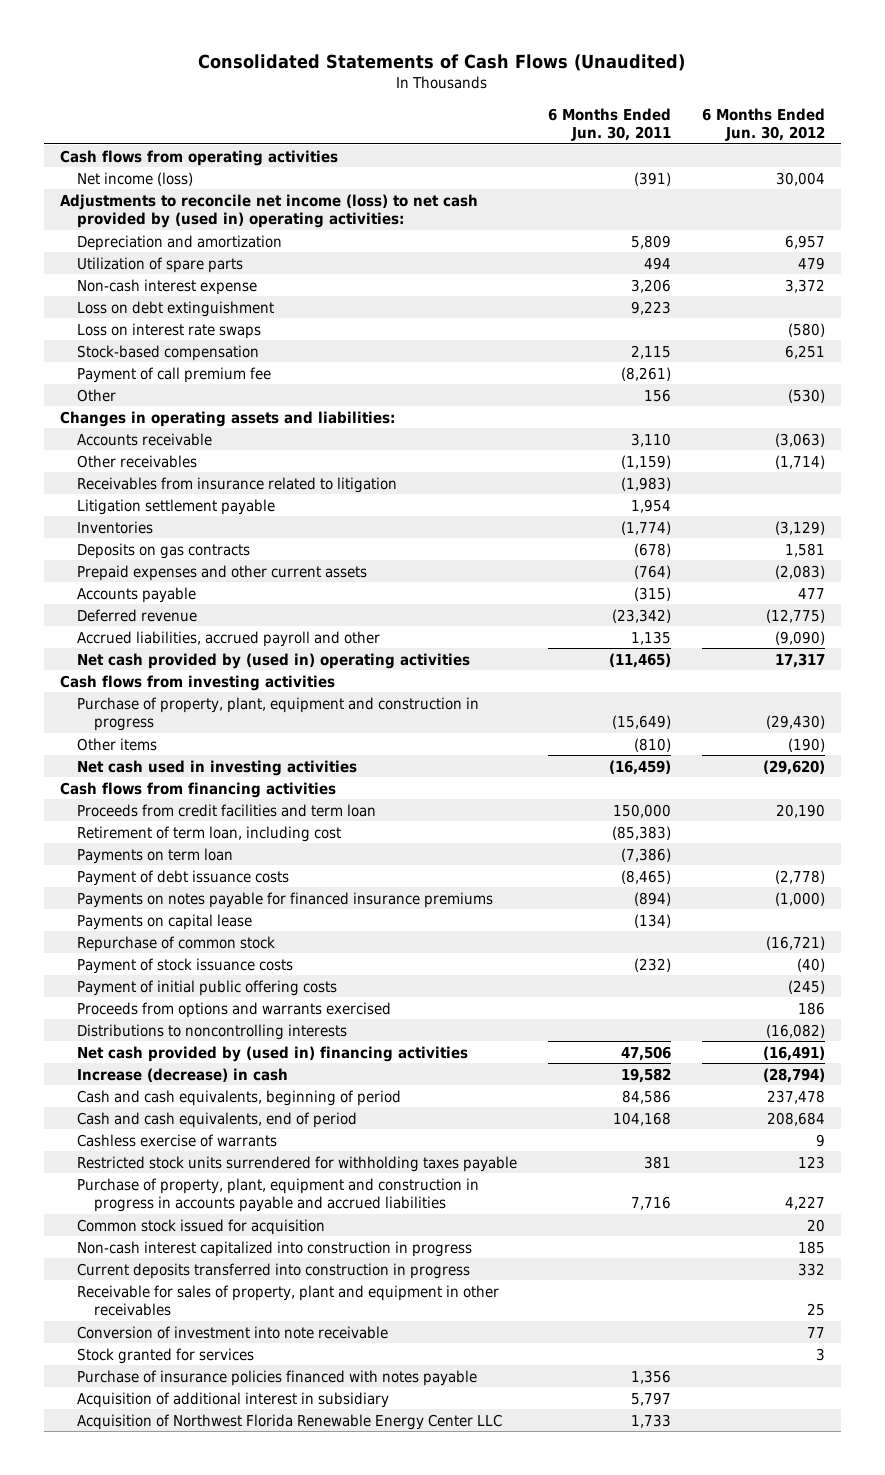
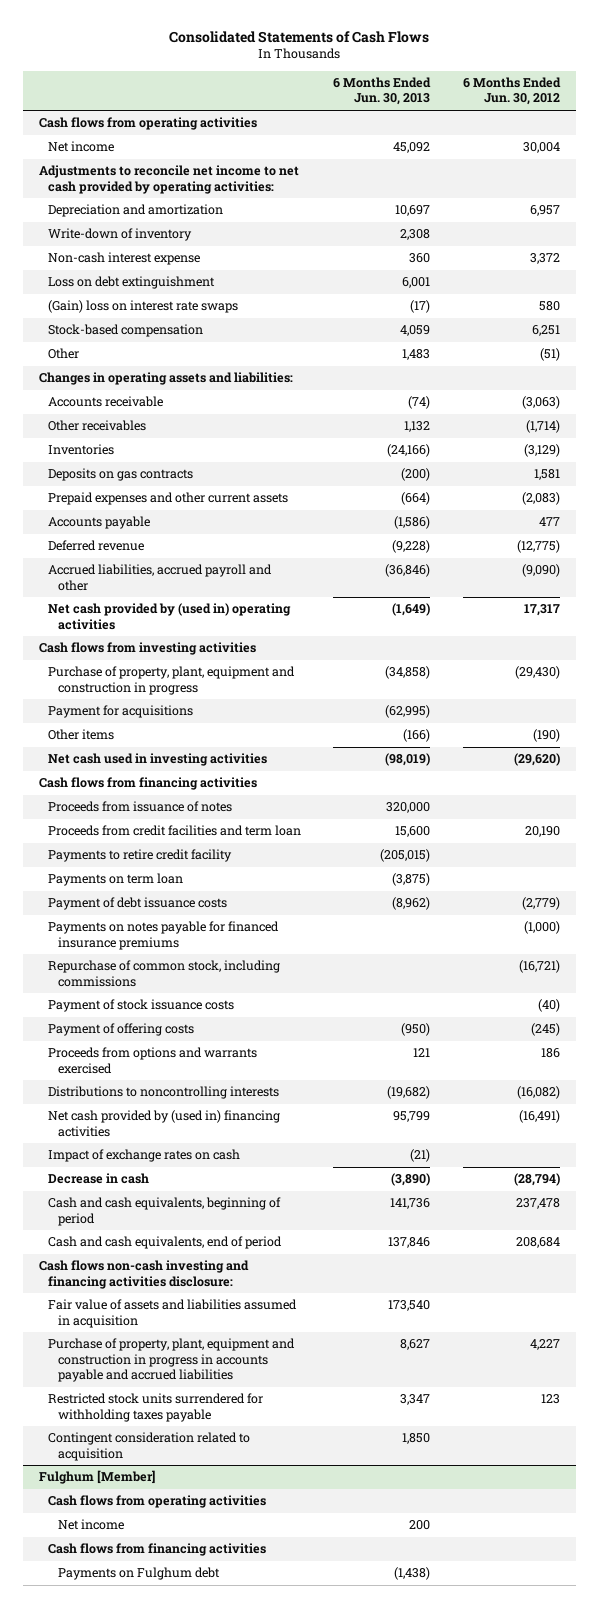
[198,53,686,71] Consolidated Statements of Cash Flows (Unaudited) -> [169,30,430,43] Consolidated Statements of Cash Flows
[547,108,671,142] 6 Months Ended Jun. 30, 2011 -> none
none -> [333,77,432,106] 6 Months Ended Jun. 30, 2013
[76,171,193,186] Net income (loss) -> [48,141,115,153] Net income
[59,193,478,228] Adjustments to reconcile net income (loss) to net cash provided by (used in) operating activities: -> [38,165,299,194] Adjustments to reconcile net income to net cash provided by operating activities:
[76,256,243,273] Utilization of spare parts -> none
none -> [48,228,193,242] Write-down of inventory
[76,322,261,339] Loss on interest rate swaps -> [48,300,239,314] (Gain) loss on interest rate swaps
[788,322,826,337] (580) -> [538,301,560,312] 580
[76,366,271,383] Payment of call premium fee -> none
[788,388,826,403] (530) -> [539,348,560,362] (51)
[76,476,397,493] Receivables from insurance related to litigation -> none
[76,498,275,515] Litigation settlement payable -> none
none -> [48,705,194,719] Payment for acquisitions
none -> [48,801,233,813] Proceeds from issuance of notes
[76,825,341,842] Retirement of term loan, including cost -> none
none -> [48,849,233,863] Payments to retire credit facility
[775,869,826,884] (2,778) -> [521,897,560,911] (2,779)
[76,913,252,930] Payments on capital lease -> none
[76,935,275,952] Repurchase of common stock -> [48,960,281,987] Repurchase of common stock, including commissions
[76,979,337,996] Payment of initial public offering costs -> [48,1023,195,1037] Payment of offering costs
none -> [48,1149,241,1163] Impact of exchange rates on cash
[76,1067,288,1082] Increase (decrease) in cash -> [48,1173,150,1185] Decrease in cash
[76,1133,277,1147] Cashless exercise of warrants -> none
none -> [38,1260,249,1289] Cash flows non-cash investing and financing activities disclosure:
none -> [48,1299,298,1328] Fair value of assets and liabilities assumed in acquisition
[76,1218,325,1235] Common stock issued for acquisition -> none
[76,1240,472,1257] Non-cash interest capitalized into construction in progress -> none
[76,1262,470,1279] Current deposits transferred into construction in progress -> none
[76,1284,499,1316] Receivable for sales of property, plant and equipment in other receivables -> none
[76,1325,388,1339] Conversion of investment into note receivable -> none
[76,1347,254,1364] Stock granted for services -> none
[76,1369,477,1386] Purchase of insurance policies financed with notes payable -> none
[76,1391,389,1408] Acquisition of additional interest in subsidiary -> none
[76,1413,502,1430] Acquisition of Northwest Florida Renewable Energy Center LLC -> none
[76,1155,517,1172] Restricted stock units surrendered for withholding taxes payable -> [48,1393,264,1422] Restricted stock units surrendered for withholding taxes payable
none -> [48,1432,251,1461] Contingent consideration related to acquisition
none -> [38,1470,155,1485] Fulghum [Member]
none -> [48,1495,267,1509] Cash flows from operating activities
none -> [57,1519,124,1531] Net income
none -> [48,1543,267,1557] Cash flows from financing activities
none -> [57,1567,220,1581] Payments on Fulghum debt

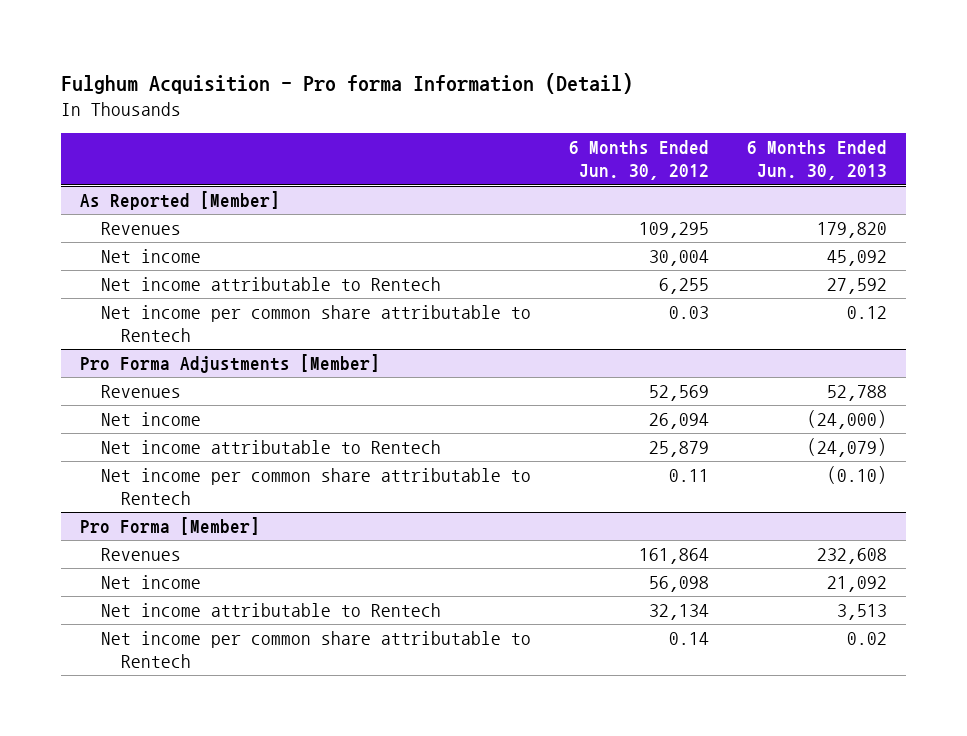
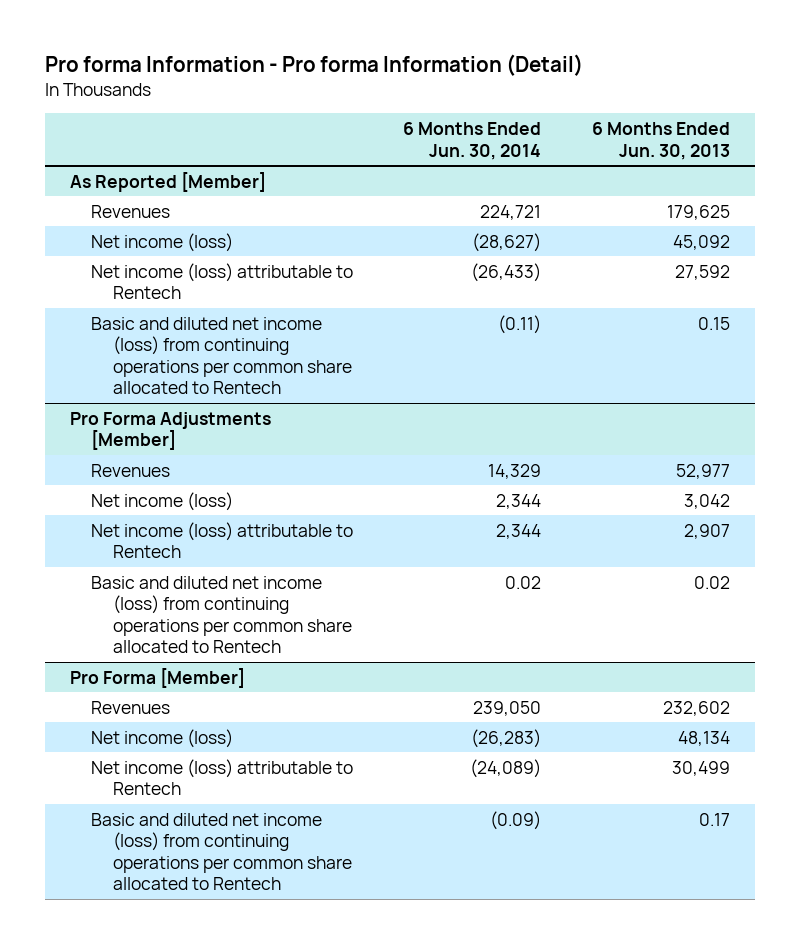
[60,72,633,94] Fulghum Acquisition - Pro forma Information (Detail) -> [44,53,583,76] Pro forma Information - Pro forma Information (Detail)
[568,140,709,181] 6 Months Ended Jun. 30, 2012 -> none
none -> [403,121,542,160] 6 Months Ended Jun. 30, 2014
[100,304,531,343] Net income per common share attributable to Rentech -> none
[817,221,888,238] 179,820 -> [666,204,730,220] 179,625
[100,248,201,263] Net income -> [91,232,234,252] Net income (loss)
[100,276,441,291] Net income attributable to Rentech -> [91,262,354,300] Net income (loss) attributable to Rentech
none -> [91,316,352,395] Basic and diluted net income (loss) from continuing operations per common share allocated to Rentech
[100,467,531,506] Net income per common share attributable to Rentech -> none
[827,384,888,401] 52,788 -> [675,463,730,479] 52,977
[100,411,201,426] Net income -> [91,491,234,511] Net income (loss)
[807,409,888,429] (24,000) -> [683,493,730,509] 3,042
[100,439,441,454] Net income attributable to Rentech -> [91,521,354,559] Net income (loss) attributable to Rentech
[807,437,888,457] (24,079) -> [683,523,730,539] 2,907
none -> [91,575,352,654] Basic and diluted net income (loss) from continuing operations per common share allocated to Rentech
[100,630,531,669] Net income per common share attributable to Rentech -> none
[817,547,888,564] 232,608 -> [662,700,730,716] 232,602
[100,574,201,589] Net income -> [91,728,234,748] Net income (loss)
[827,575,888,592] 21,092 -> [677,730,730,746] 48,134
[100,602,441,617] Net income attributable to Rentech -> [91,758,354,796] Net income (loss) attributable to Rentech
[837,603,888,620] 3,513 -> [671,760,730,776] 30,499
none -> [91,812,352,891] Basic and diluted net income (loss) from continuing operations per common share allocated to Rentech

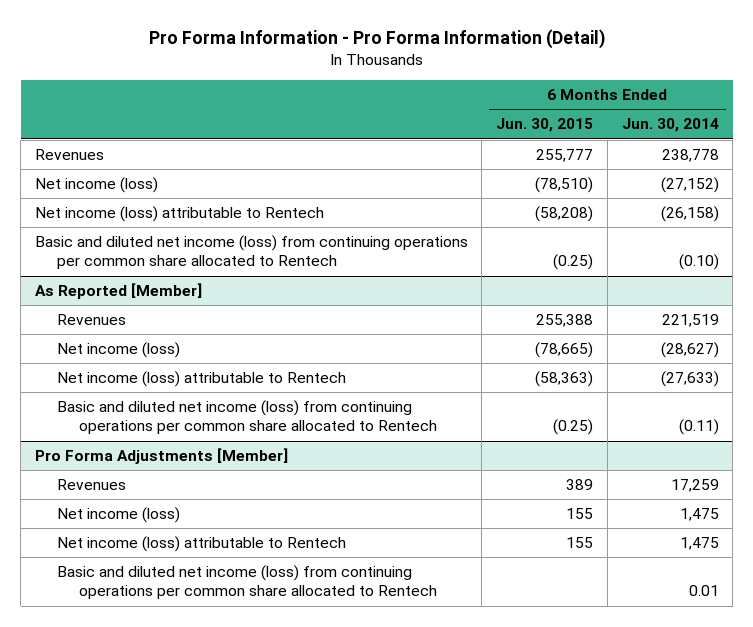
[44,53,583,76] Pro forma Information - Pro forma Information (Detail) -> [148,29,605,50] Pro Forma Information - Pro Forma Information (Detail)
[591,121,730,160] 6 Months Ended Jun. 30, 2013 -> none
none -> [496,118,594,133] Jun. 30, 2015
none -> [34,149,104,161] Revenues
none -> [34,177,158,194] Net income (loss)
none -> [34,206,324,223] Net income (loss) attributable to Rentech
none -> [34,235,468,270] Basic and diluted net income (loss) from continuing operations per common share allocated to Rentech
[480,204,542,220] 224,721 -> [661,314,719,328] 221,519
[471,262,542,282] (26,433) -> [660,371,719,388] (27,633)
[69,667,245,688] Pro Forma [Member] -> none
[91,700,171,714] Revenues -> none
[91,728,234,748] Net income (loss) -> none
[91,758,354,796] Net income (loss) attributable to Rentech -> none
[91,812,352,891] Basic and diluted net income (loss) from continuing operations per common share allocated to Rentech -> none
[488,463,542,479] 14,329 -> [670,479,719,493] 17,259
[496,493,542,509] 2,344 -> [679,508,719,522] 1,475
[496,523,542,539] 2,344 -> [679,537,719,551] 1,475
[505,575,542,589] 0.02 -> [688,585,719,597] 0.01

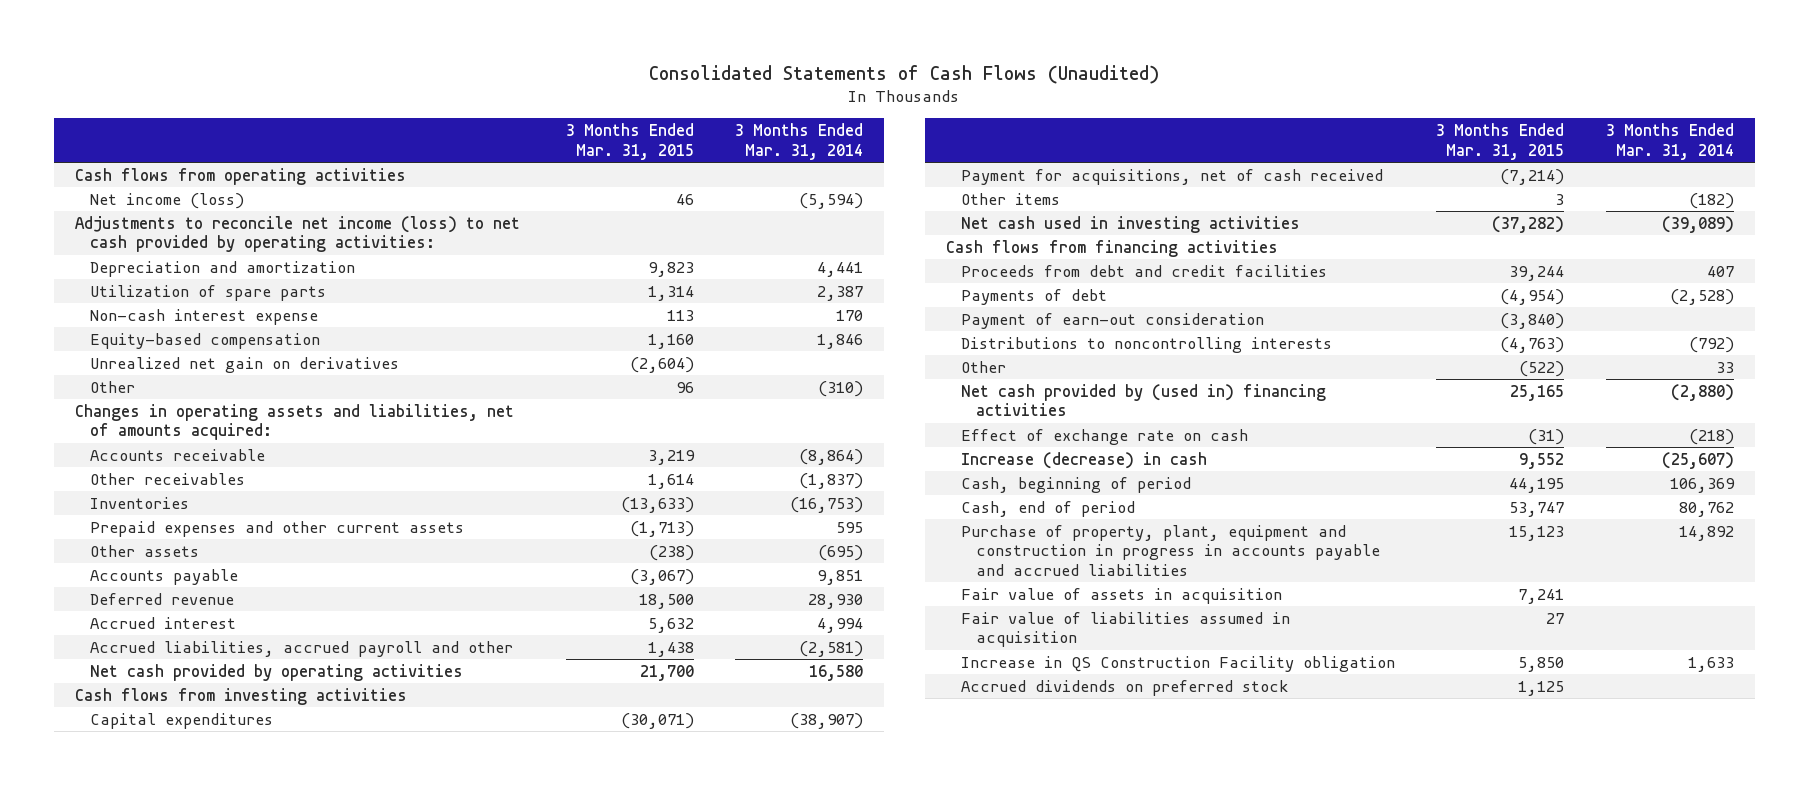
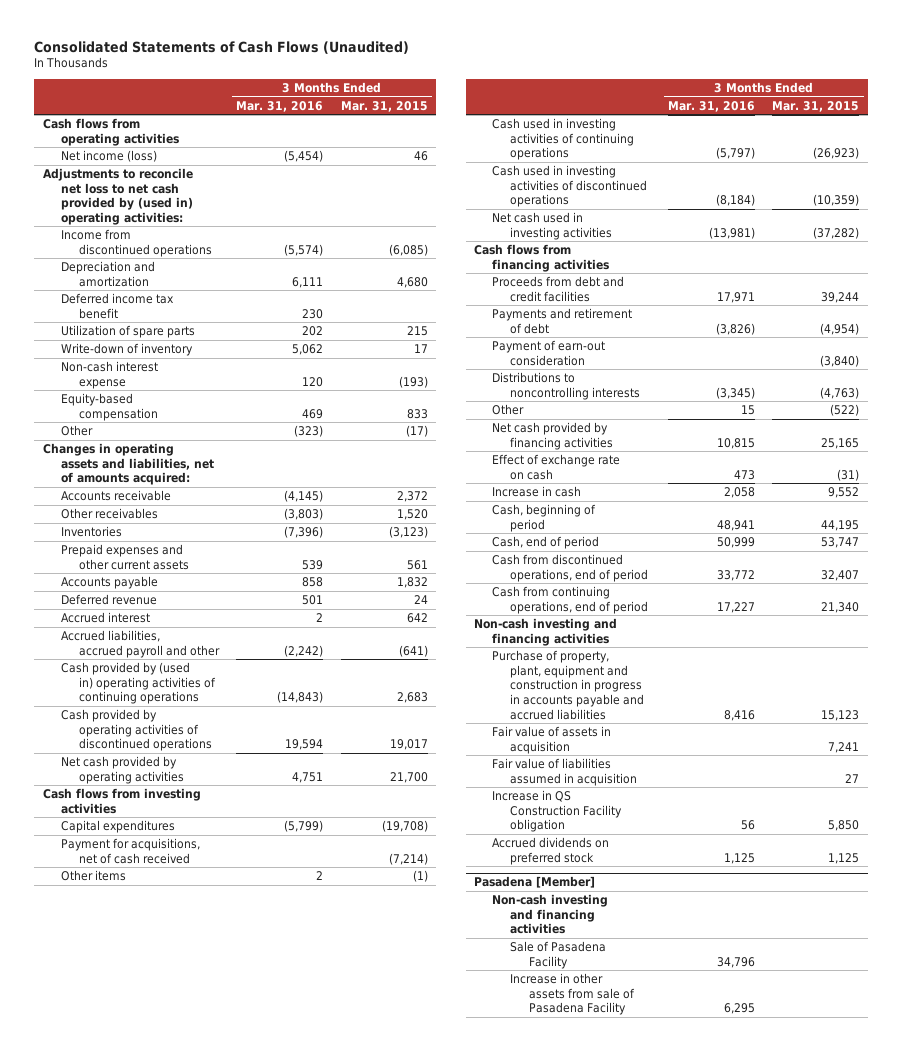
[734,123,863,160] 3 Months Ended Mar. 31, 2014 -> none
none -> [236,100,324,112] Mar. 31, 2016
[90,356,400,373] Unrealized net gain on derivatives -> none
[74,215,520,253] Adjustments to reconcile net income (loss) to net cash provided by operating activities: -> [42,168,193,225] Adjustments to reconcile net loss to net cash provided by (used in) operating activities:
none -> [60,229,212,257] Income from discontinued operations
[647,261,694,277] 9,823 -> [396,276,428,288] 4,680
none -> [60,293,174,319] Deferred income tax benefit
[647,285,694,301] 1,314 -> [406,326,428,337] 215
none -> [60,343,193,357] Write-down of inventory
[666,309,694,321] 113 -> [398,375,428,388] (193)
[647,333,694,349] 1,160 -> [406,408,428,419] 833
[675,381,694,393] 96 -> [405,425,428,438] (17)
[90,544,200,557] Other assets -> none
[647,449,695,465] 3,219 -> [396,491,428,503] 2,372
[647,473,694,489] 1,614 -> [396,509,428,521] 1,520
[620,496,694,513] (13,633) -> [388,526,428,539] (3,123)
[629,520,694,537] (1,713) -> [406,559,428,570] 561
[629,568,694,585] (3,067) -> [396,577,428,589] 1,832
[638,593,694,609] 18,500 -> [413,595,428,605] 24
[647,617,694,633] 5,632 -> [406,613,428,624] 642
[647,641,694,657] 1,438 -> [398,644,428,657] (641)
none -> [60,662,216,705] Cash provided by (used in) operating activities of continuing operations
none -> [60,709,212,752] Cash provided by operating activities of discontinued operations
[620,712,694,729] (30,071) -> [381,820,428,833] (19,708)
[1555,193,1565,205] 3 -> [412,870,428,883] (1)
none -> [492,118,635,161] Cash used in investing activities of continuing operations
none -> [492,165,648,208] Cash used in investing activities of discontinued operations
[960,288,1107,305] Payments of debt -> [492,308,633,334] Payments and retirement of debt
[960,383,1326,417] Net cash provided by (used in) financing activities -> [492,422,614,450] Net cash provided by financing activities
[960,451,1207,469] Increase (decrease) in cash -> [492,486,582,498] Increase in cash
none -> [492,554,649,582] Cash from discontinued operations, end of period
none -> [492,586,649,614] Cash from continuing operations, end of period
none -> [474,618,618,646] Non-cash investing and financing activities
none -> [474,876,596,889] Pasadena [Member]
none -> [492,894,609,935] Non-cash investing and financing activities
none -> [510,941,607,969] Sale of Pasadena Facility
none -> [510,973,635,1016] Increase in other assets from sale of Pasadena Facility

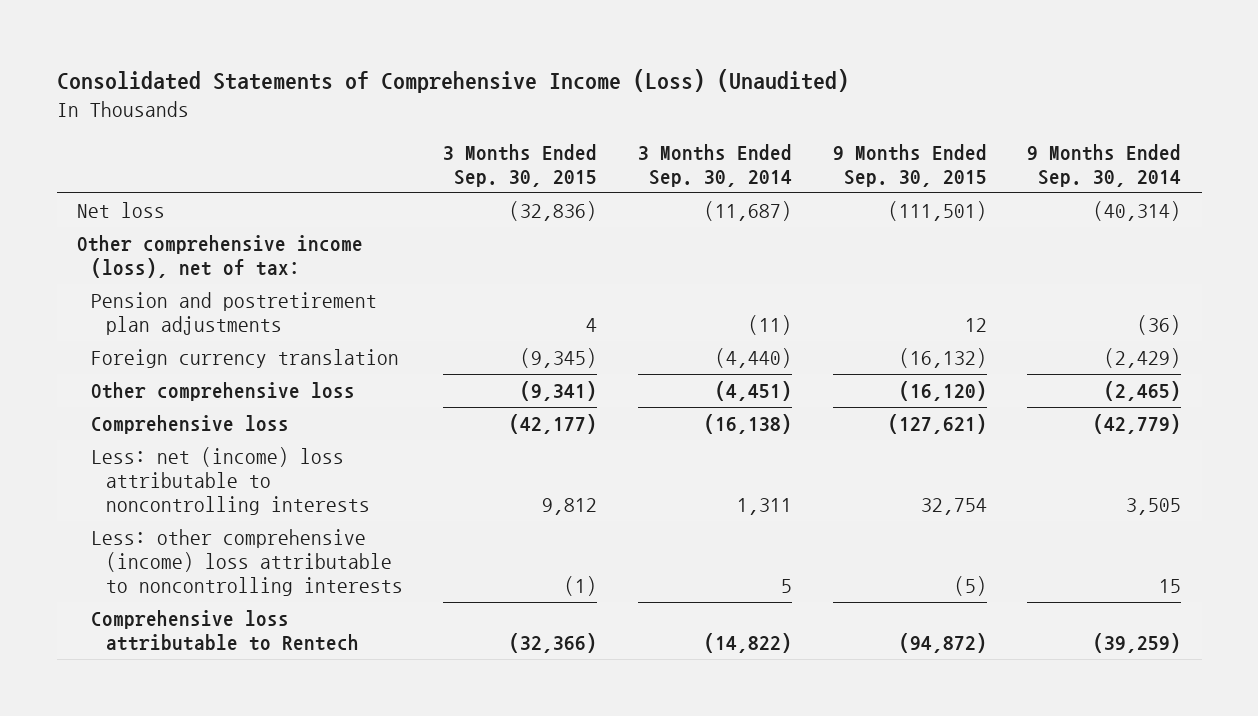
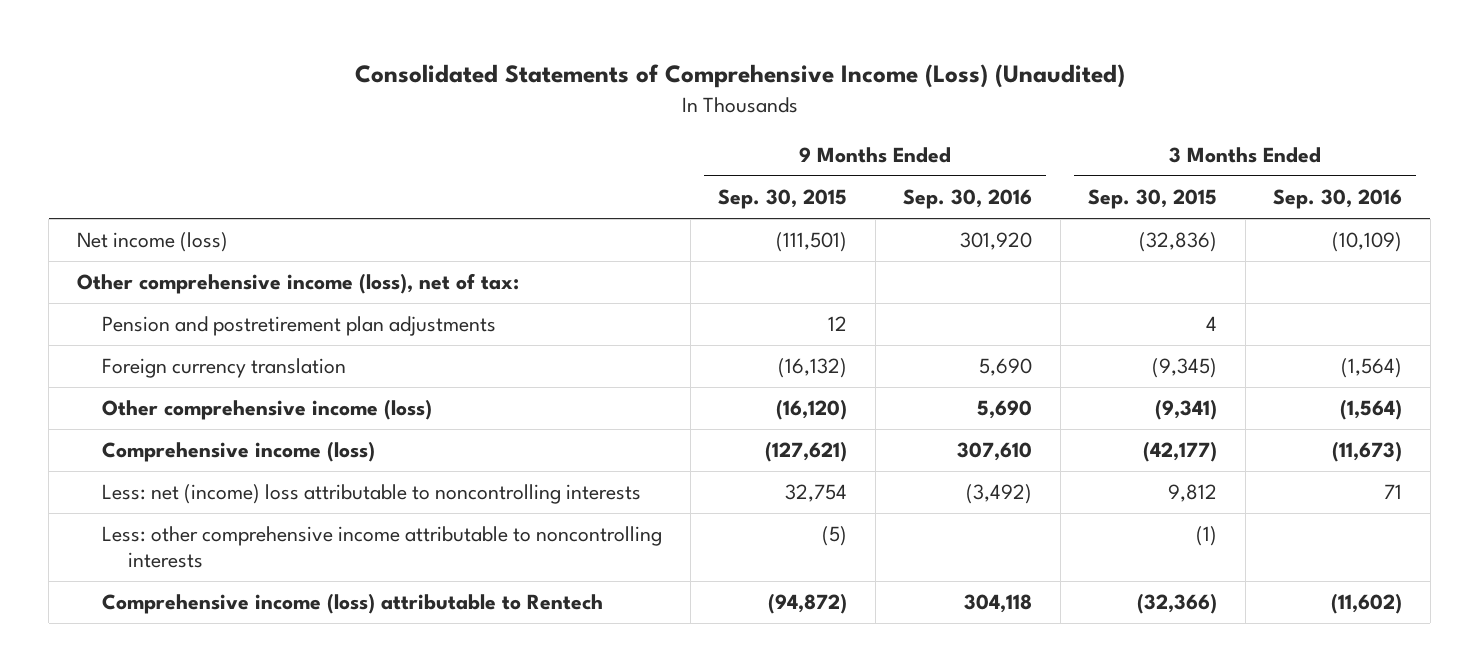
[637,143,792,188] 3 Months Ended Sep. 30, 2014 -> none
[1027,143,1182,188] 9 Months Ended Sep. 30, 2014 -> none
none -> [903,189,1033,210] Sep. 30, 2016
none -> [1273,189,1403,210] Sep. 30, 2016
[76,201,165,218] Net loss -> [76,232,228,253] Net income (loss)
[91,381,356,401] Other comprehensive loss -> [102,399,433,421] Other comprehensive income (loss)
[91,414,290,434] Comprehensive loss -> [102,441,376,463] Comprehensive income (loss)
[91,528,403,597] Less: other comprehensive (income) loss attributable to noncontrolling interests -> [102,526,663,569] Less: other comprehensive income attributable to noncontrolling interests
[91,609,359,652] Comprehensive loss attributable to Rentech -> [102,593,604,615] Comprehensive income (loss) attributable to Rentech

